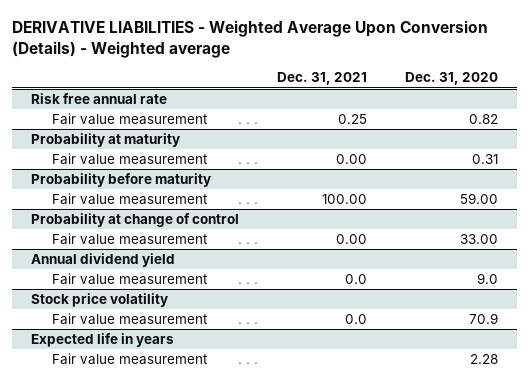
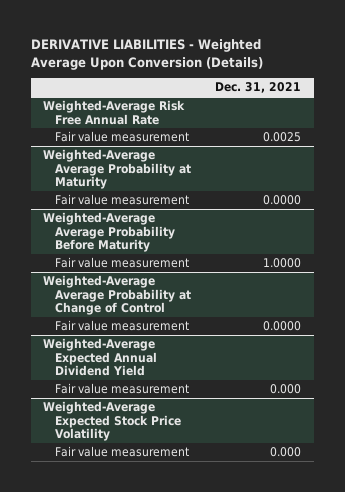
[12,20,489,59] DERIVATIVE LIABILITIES - Weighted Average Upon Conversion (Details) - Weighted average -> [31,39,264,70] DERIVATIVE LIABILITIES - Weighted Average Upon Conversion (Details)
[404,72,498,86] Dec. 31, 2020 -> none
[31,332,175,347] Expected life in years -> none
[51,352,208,365] Fair value measurement -> none
[31,92,168,104] Risk free annual rate -> [43,100,186,125] Weighted-Average Risk Free Annual Rate
[337,113,367,124] 0.25 -> [263,132,302,143] 0.0025
[31,132,181,147] Probability at maturity -> [43,149,192,190] Weighted-Average Average Probability at Maturity
[335,153,367,164] 0.00 -> [263,195,302,206] 0.0000
[31,172,212,187] Probability before maturity -> [43,212,176,253] Weighted-Average Average Probability Before Maturity
[321,193,367,204] 100.00 -> [263,258,302,269] 1.0000
[31,212,240,227] Probability at change of control -> [43,275,192,316] Weighted-Average Average Probability at Change of Control
[335,233,367,244] 0.00 -> [263,321,302,332] 0.0000
[31,252,176,267] Annual dividend yield -> [43,338,158,377] Weighted-Average Expected Annual Dividend Yield
[344,273,367,284] 0.0 -> [270,384,302,395] 0.000
[31,292,169,307] Stock price volatility -> [43,401,182,442] Weighted-Average Expected Stock Price Volatility
[344,313,367,324] 0.0 -> [270,447,302,458] 0.000

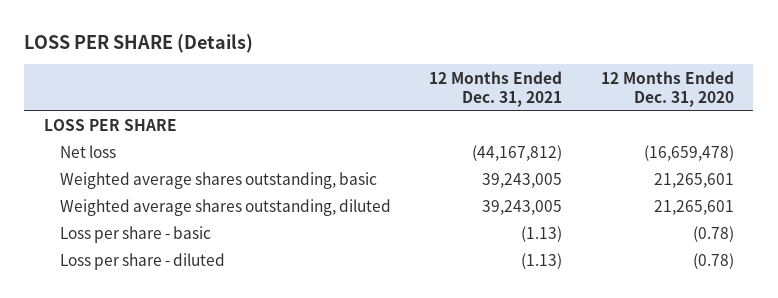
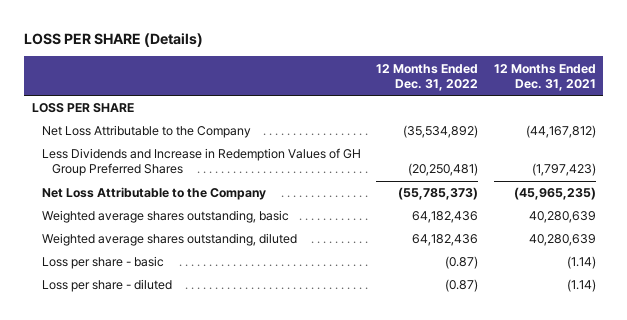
[601,70,735,107] 12 Months Ended Dec. 31, 2020 -> none
none -> [376,63,479,91] 12 Months Ended Dec. 31, 2022
[59,145,116,159] Net loss -> [41,125,251,139] Net Loss Attributable to the Company
none -> [41,148,361,177] Less Dividends and Increase in Redemption Values of GH Group Preferred Shares
none -> [41,187,266,201] Net Loss Attributable to the Company
[482,173,563,189] 39,243,005 -> [528,211,596,224] 40,280,639
[482,200,563,216] 39,243,005 -> [528,234,596,247] 40,280,639
[521,226,563,243] (1.13) -> [566,256,596,270] (1.14)
[521,253,563,270] (1.13) -> [566,279,596,293] (1.14)

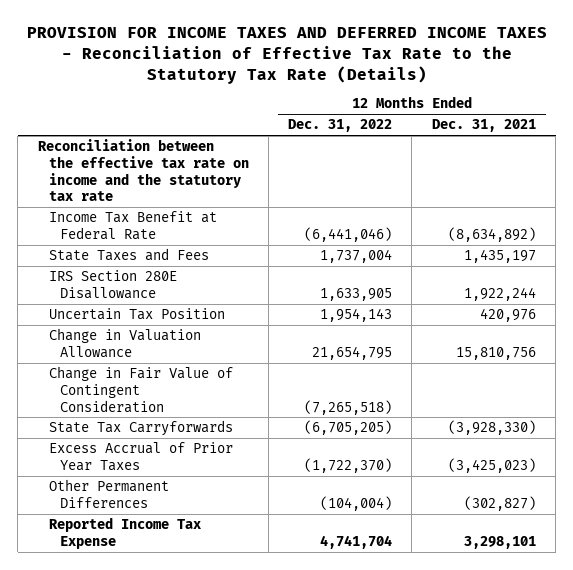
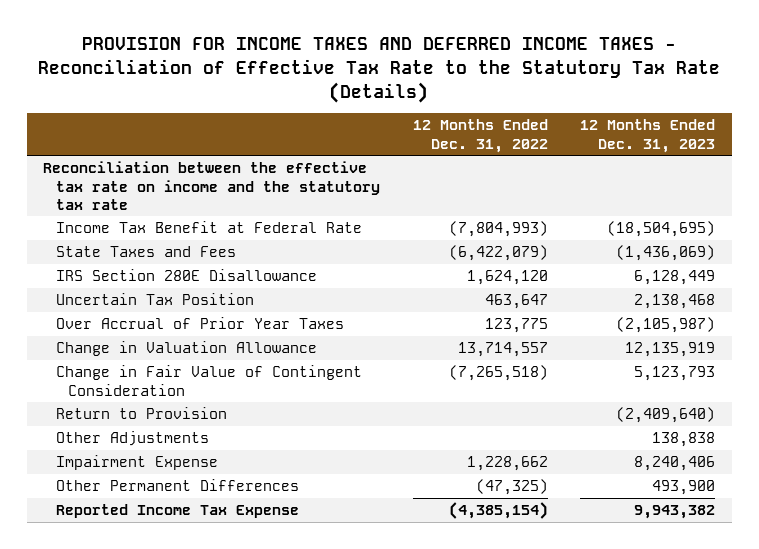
[431,119,536,133] Dec. 31, 2021 -> none
none -> [580,119,716,153] 12 Months Ended Dec. 31, 2023
[304,226,393,242] (6,441,046) -> [448,221,548,238] (7,804,993)
[320,249,393,264] 1,737,004 -> [448,245,548,262] (6,422,079)
[320,287,393,301] 1,633,905 -> [466,270,548,286] 1,624,120
[320,308,393,323] 1,954,143 -> [484,294,548,310] 463,647
none -> [55,317,344,330] Over Accrual of Prior Year Taxes
[312,345,393,360] 21,654,795 -> [457,342,548,358] 13,714,557
[48,420,233,437] State Tax Carryforwards -> none
[48,442,233,471] Excess Accrual of Prior Year Taxes -> none
none -> [55,407,227,420] Return to Provision
none -> [55,431,209,447] Other Adjustments
none -> [55,455,218,471] Impairment Expense
[320,495,393,511] (104,004) -> [475,479,548,496] (47,325)
[320,534,393,549] 4,741,704 -> [448,502,548,520] (4,385,154)

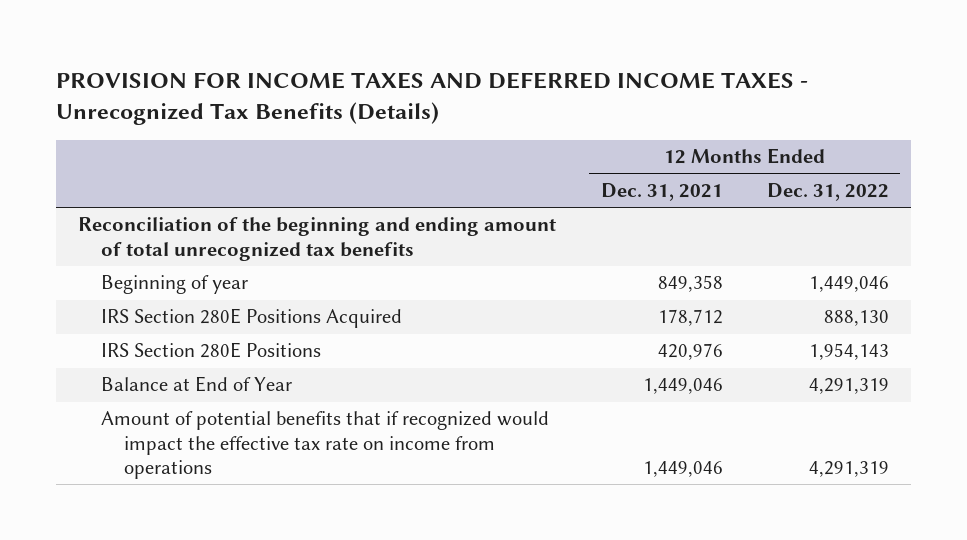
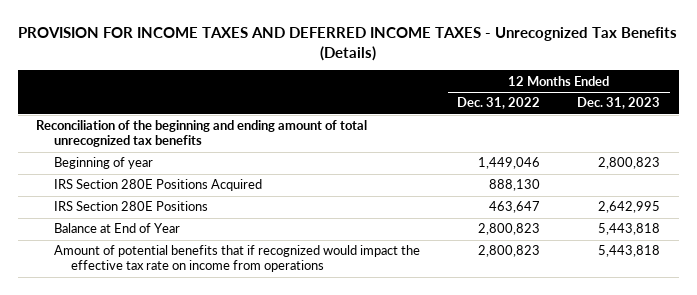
[600,182,723,201] Dec. 31, 2021 -> none
none -> [577,97,661,110] Dec. 31, 2023
[809,343,890,361] 1,954,143 -> [489,201,541,214] 463,647
[809,378,890,395] 4,291,319 -> [478,223,541,236] 2,800,823
[809,460,890,477] 4,291,319 -> [478,245,541,258] 2,800,823

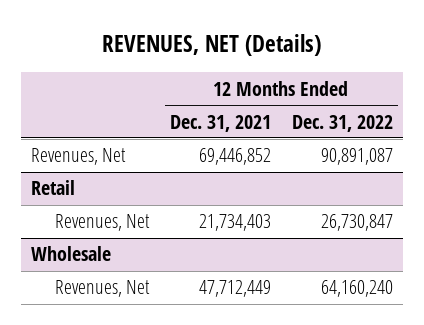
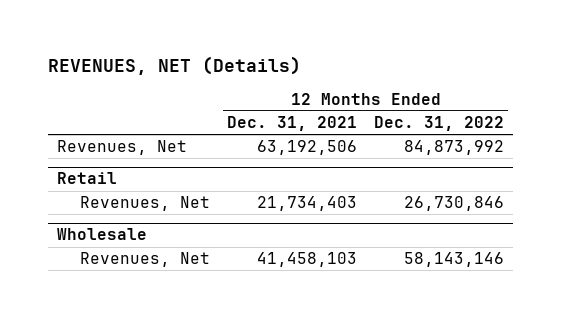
[198,148,271,166] 69,446,852 -> [256,140,357,156] 63,192,506
[320,148,393,166] 90,891,087 -> [404,140,505,156] 84,873,992
[320,214,393,232] 26,730,847 -> [404,196,505,212] 26,730,846
[198,280,271,298] 47,712,449 -> [256,252,357,268] 41,458,103
[320,280,393,298] 64,160,240 -> [404,252,505,268] 58,143,146

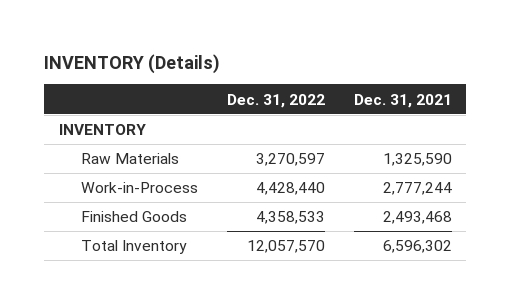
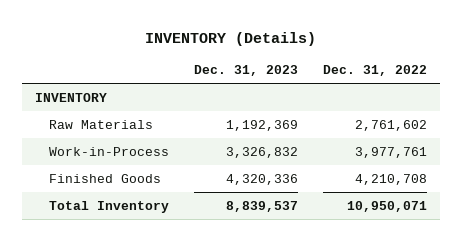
[353,93,452,108] Dec. 31, 2021 -> none
none -> [194,64,299,76] Dec. 31, 2023
[255,153,325,167] 3,270,597 -> [355,120,428,132] 2,761,602
[255,182,325,196] 4,428,440 -> [355,147,428,159] 3,977,761
[255,211,325,225] 4,358,533 -> [355,174,428,186] 4,210,708
[246,240,325,254] 12,057,570 -> [347,201,428,213] 10,950,071

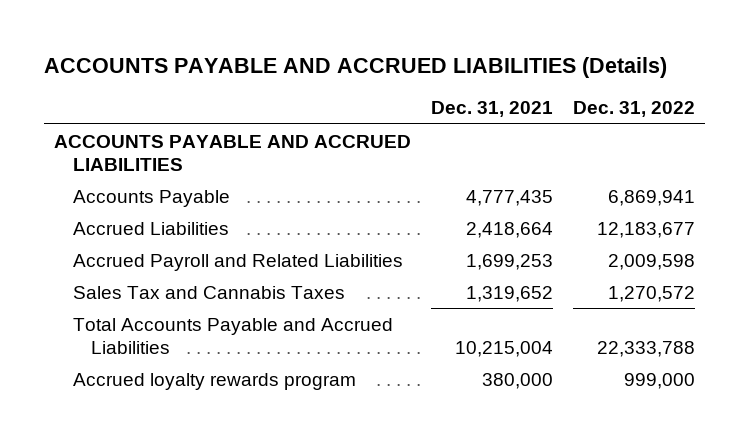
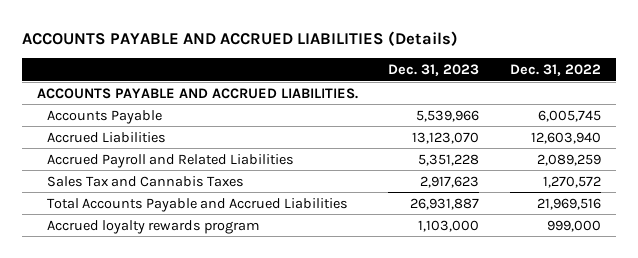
[430,101,553,118] Dec. 31, 2021 -> none
none -> [388,64,480,77] Dec. 31, 2023
[53,134,411,171] ACCOUNTS PAYABLE AND ACCRUED LIABILITIES -> [37,87,359,99] ACCOUNTS PAYABLE AND ACCRUED LIABILITIES.
[607,189,695,206] 6,869,941 -> [537,109,601,122] 6,005,745
[596,221,695,238] 12,183,677 -> [530,131,601,144] 12,603,940
[607,253,695,270] 2,009,598 -> [536,153,601,166] 2,089,259
[596,340,695,357] 22,333,788 -> [536,197,601,210] 21,969,516

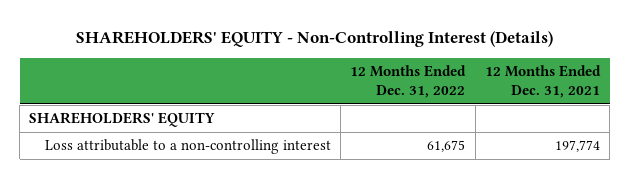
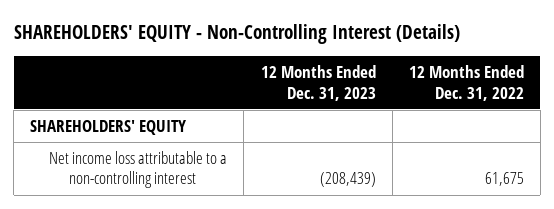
[484,65,601,98] 12 Months Ended Dec. 31, 2021 -> none
none -> [260,65,376,101] 12 Months Ended Dec. 31, 2023
[44,139,331,155] Loss attributable to a non-controlling interest -> [49,150,228,189] Net income loss attributable to a non-controlling interest

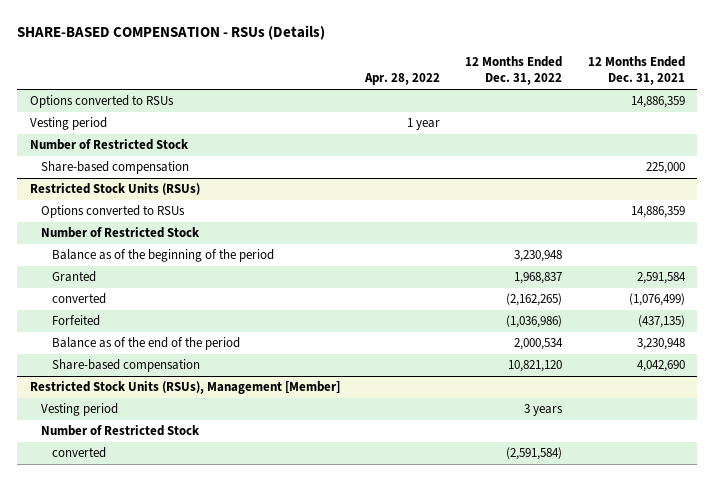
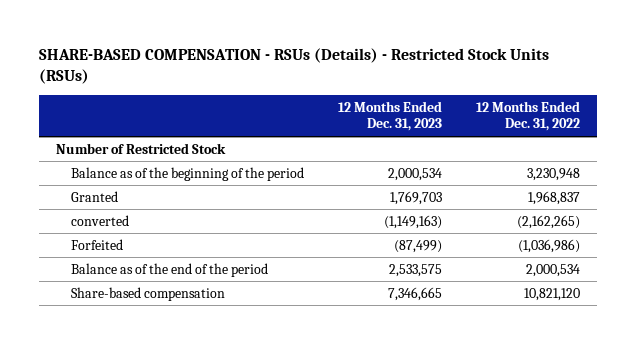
[17,25,326,41] SHARE-BASED COMPENSATION - RSUs (Details) -> [38,47,549,85] SHARE-BASED COMPENSATION - RSUs (Details) - Restricted Stock Units (RSUs)
[364,73,441,86] Apr. 28, 2022 -> none
[587,55,685,86] 12 Months Ended Dec. 31, 2021 -> none
none -> [337,100,442,132] 12 Months Ended Dec. 31, 2023
[29,95,174,109] Options converted to RSUs -> none
[29,117,107,131] Vesting period -> none
[41,161,190,175] Share-based compensation -> none
[29,183,200,196] Restricted Stock Units (RSUs) -> none
[41,205,186,219] Options converted to RSUs -> none
[41,227,201,239] Number of Restricted Stock -> none
[29,381,340,395] Restricted Stock Units (RSUs), Management [Member] -> none
[41,403,119,417] Vesting period -> none
[41,425,201,437] Number of Restricted Stock -> none
[52,447,107,459] converted -> none

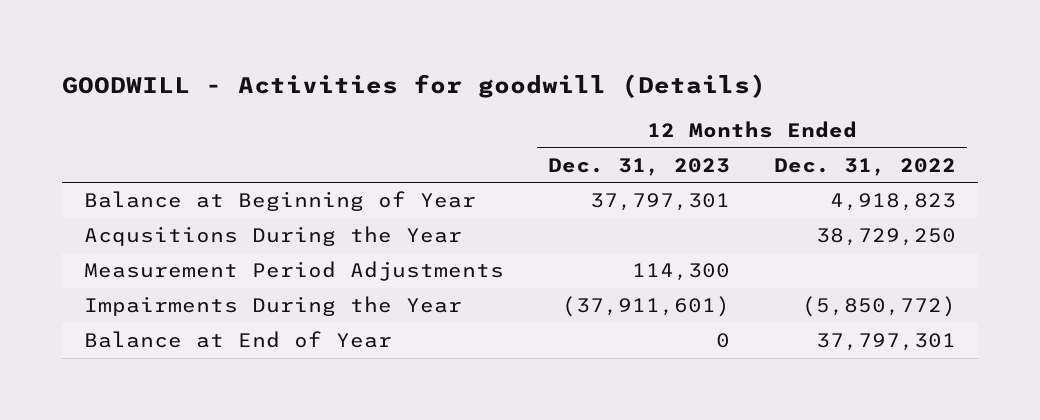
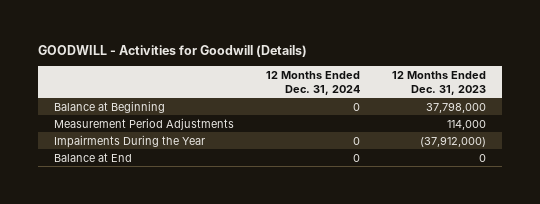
[62,73,767,98] GOODWILL - Activities for goodwill (Details) -> [37,45,307,58] GOODWILL - Activities for Goodwill (Details)
[773,157,956,176] Dec. 31, 2022 -> none
none -> [265,70,360,95] 12 Months Ended Dec. 31, 2024
[84,226,463,247] Acqusitions During the Year -> none
[84,191,477,212] Balance at Beginning of Year -> [53,100,165,113] Balance at Beginning
[590,193,731,212] 37,797,301 -> [425,101,486,113] 37,798,000
[632,263,731,282] 114,300 -> [446,119,486,130] 114,000
[562,296,731,318] (37,911,601) -> [419,135,486,147] (37,912,000)
[84,331,393,349] Balance at End of Year -> [53,152,132,162] Balance at End

